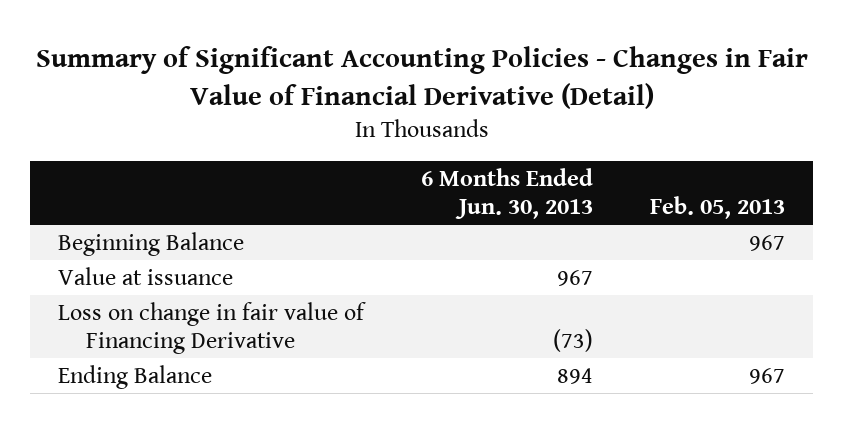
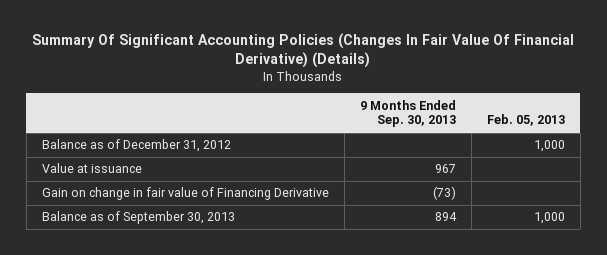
[35,46,808,109] Summary of Significant Accounting Policies - Changes in Fair Value of Financial Derivative (Detail) -> [32,33,575,69] Summary Of Significant Accounting Policies (Changes In Fair Value Of Financial Derivative) (Details)
[421,167,594,220] 6 Months Ended Jun. 30, 2013 -> none
none -> [359,99,456,128] 9 Months Ended Sep. 30, 2013
[58,231,245,256] Beginning Balance -> none
none -> [41,139,231,153] Balance as of December 31, 2012
[58,364,213,389] Ending Balance -> none
[58,301,367,355] Loss on change in fair value of Financing Derivative -> [41,187,329,201] Gain on change in fair value of Financing Derivative
none -> [41,211,235,225] Balance as of September 30, 2013

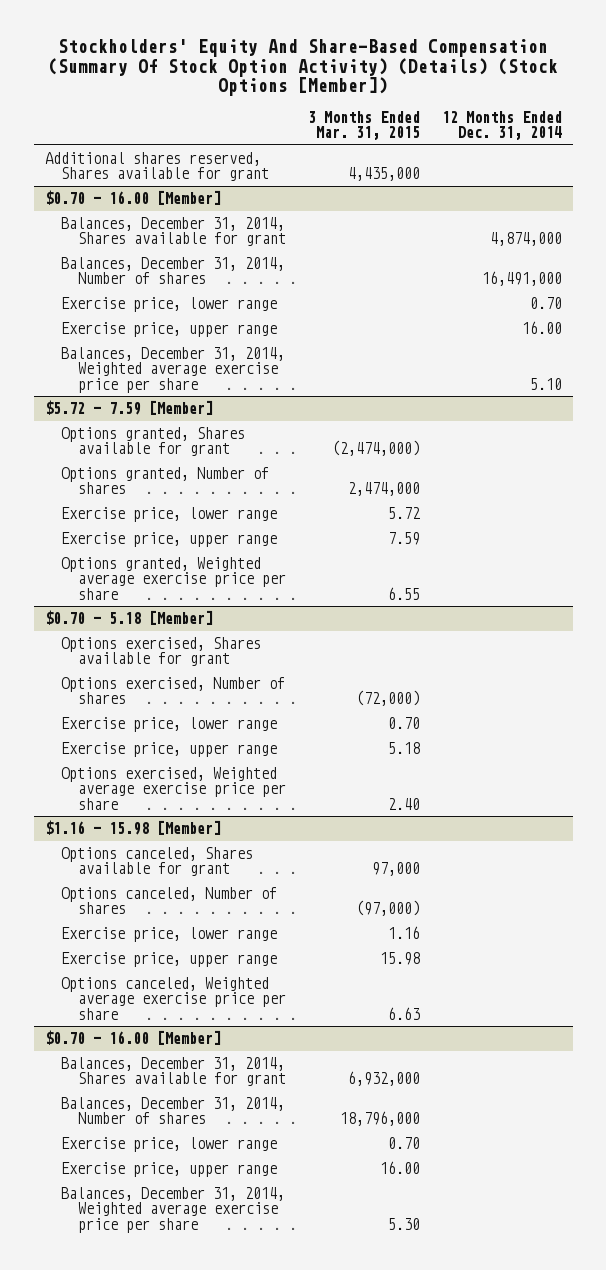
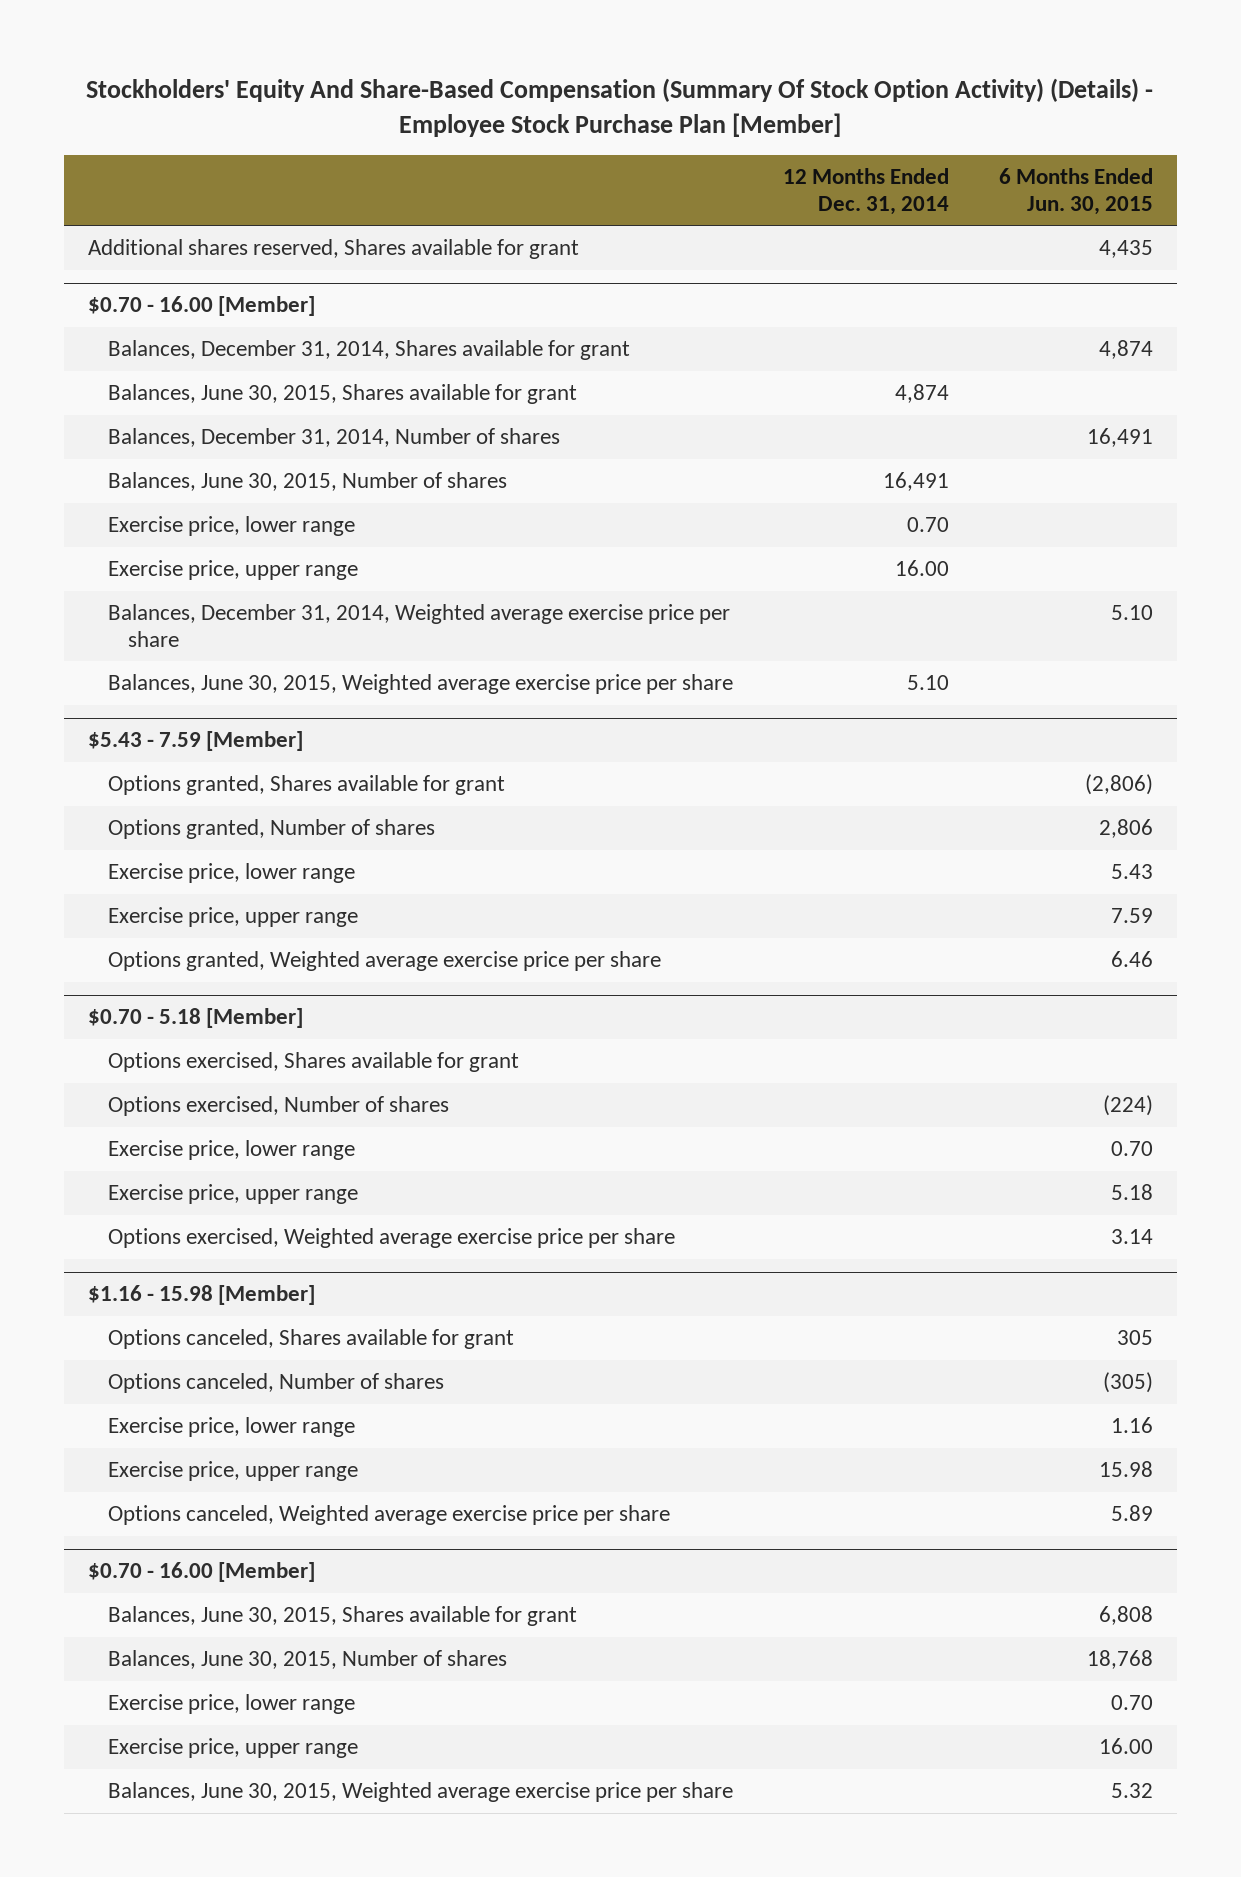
[48,39,559,97] Stockholders' Equity And Share-Based Compensation (Summary Of Stock Option Activity) (Details) (Stock Options [Member]) -> [86,78,1154,137] Stockholders' Equity And Share-Based Compensation (Summary Of Stock Option Activity) (Details) - Employee Stock Purchase Plan [Member]
[307,110,420,141] 3 Months Ended Mar. 31, 2015 -> none
none -> [998,168,1153,215] 6 Months Ended Jun. 30, 2015
[61,1057,286,1087] Balances, December 31, 2014, Shares available for grant -> [108,340,631,361] Balances, December 31, 2014, Shares available for grant
[61,217,286,247] Balances, December 31, 2014, Shares available for grant -> [108,384,578,405] Balances, June 30, 2015, Shares available for grant
[489,232,562,247] 4,874,000 -> [894,384,949,404] 4,874
[61,1097,286,1125] Balances, December 31, 2014, Number of shares -> [108,428,561,448] Balances, December 31, 2014, Number of shares
[61,257,286,285] Balances, December 31, 2014, Number of shares -> [108,472,508,492] Balances, June 30, 2015, Number of shares
[481,271,562,287] 16,491,000 -> [882,472,949,492] 16,491
[61,1187,286,1233] Balances, December 31, 2014, Weighted average exercise price per share -> [108,604,731,647] Balances, December 31, 2014, Weighted average exercise price per share
[61,347,286,393] Balances, December 31, 2014, Weighted average exercise price per share -> [108,674,734,695] Balances, June 30, 2015, Weighted average exercise price per share
[44,400,213,416] $5.72 - 7.59 [Member] -> [88,731,304,752] $5.43 - 7.59 [Member]
none -> [108,1606,578,1627] Balances, June 30, 2015, Shares available for grant
none -> [108,1650,508,1670] Balances, June 30, 2015, Number of shares
none -> [108,1782,734,1803] Balances, June 30, 2015, Weighted average exercise price per share

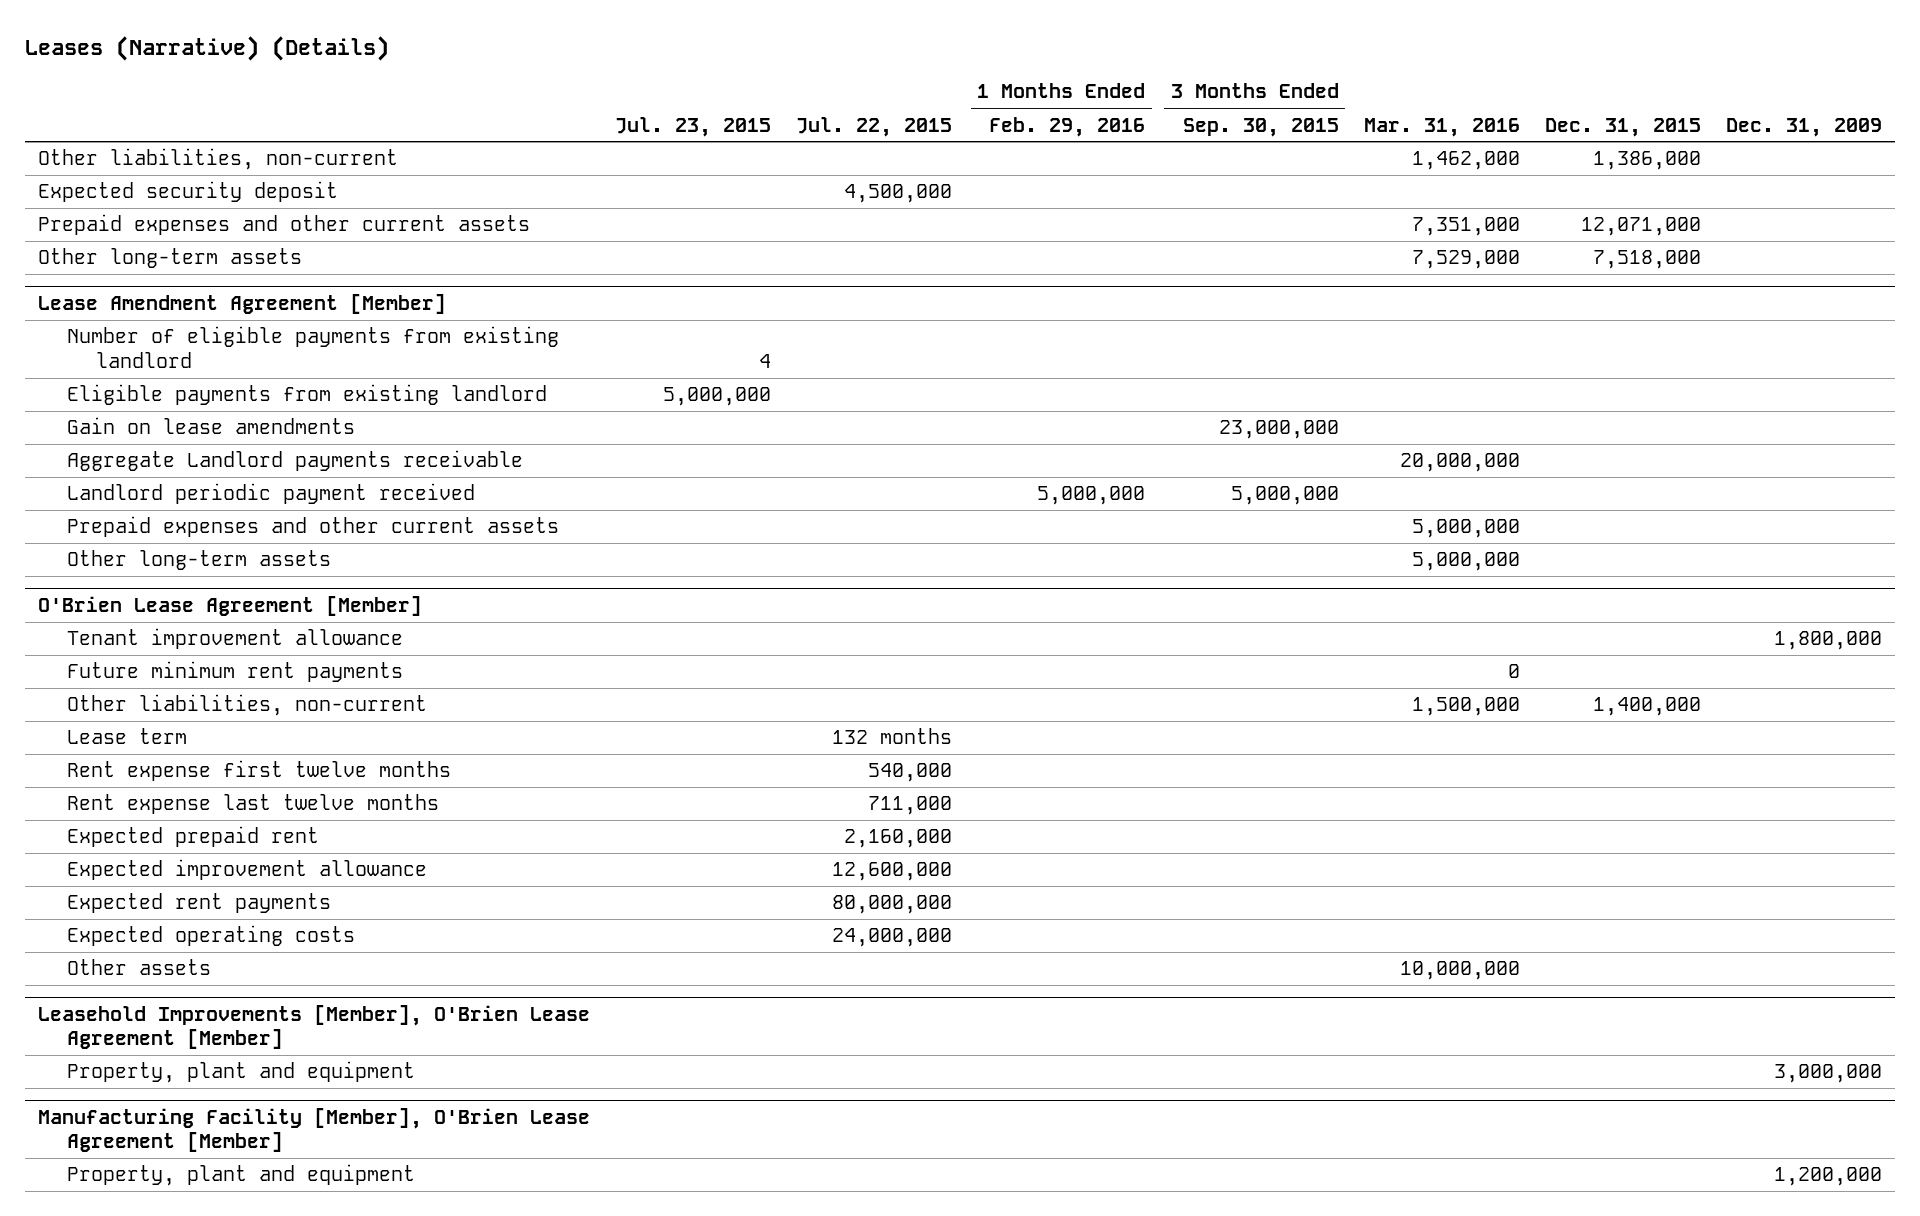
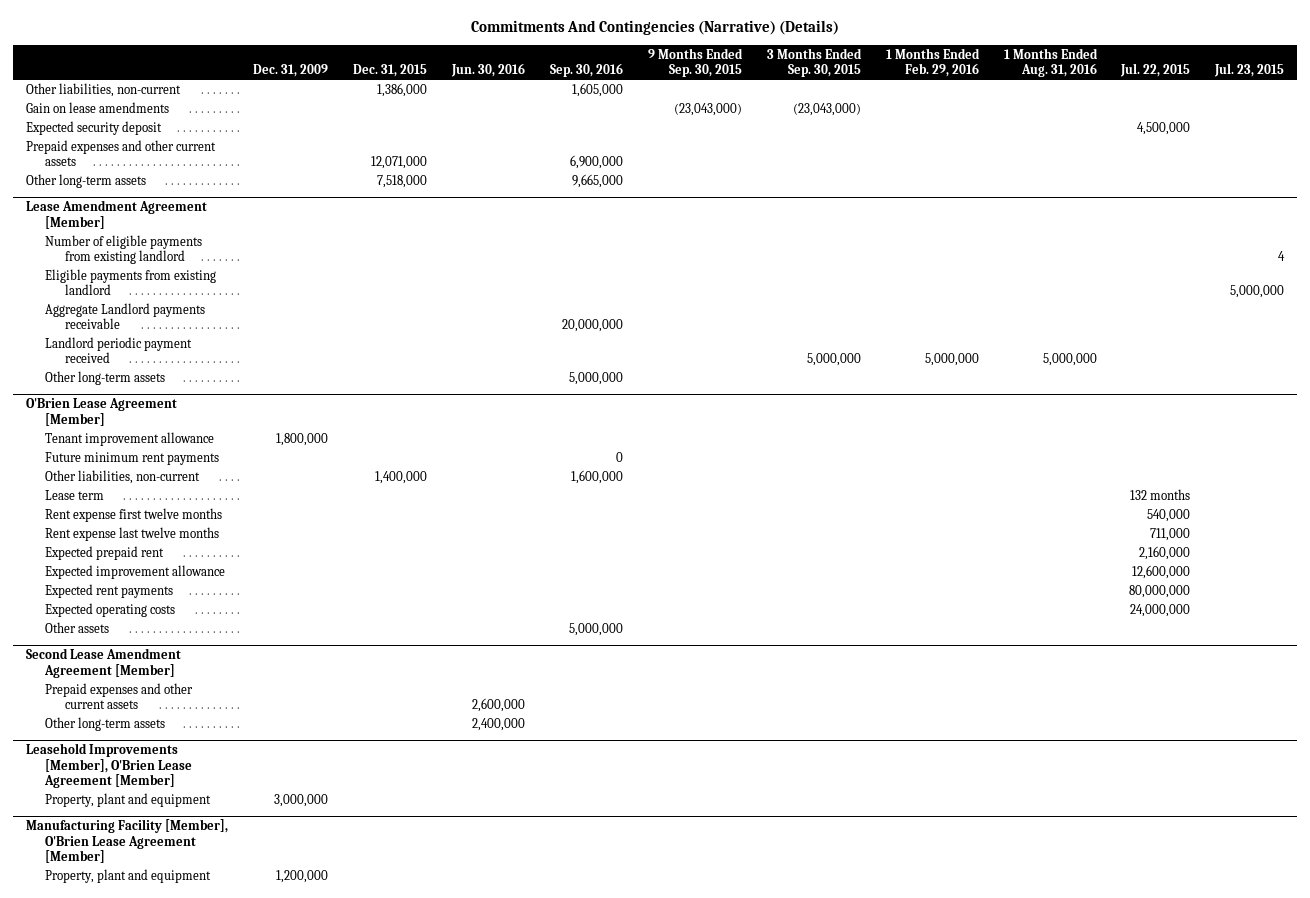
[25,36,390,62] Leases (Narrative) (Details) -> [471,20,840,36] Commitments And Contingencies (Narrative) (Details)
[1363,117,1520,137] Mar. 31, 2016 -> none
none -> [450,62,525,77] Jun. 30, 2016
none -> [549,62,623,77] Sep. 30, 2016
none -> [647,47,743,77] 9 Months Ended Sep. 30, 2015
none -> [1003,47,1098,77] 1 Months Ended Aug. 31, 2016
none -> [25,101,169,113] Gain on lease amendments
[67,417,356,435] Gain on lease amendments -> none
[67,516,560,538] Prepaid expenses and other current assets -> none
none -> [25,648,181,678] Second Lease Amendment Agreement [Member]
none -> [45,682,194,709] Prepaid expenses and other current assets
none -> [45,716,166,731] Other long-term assets

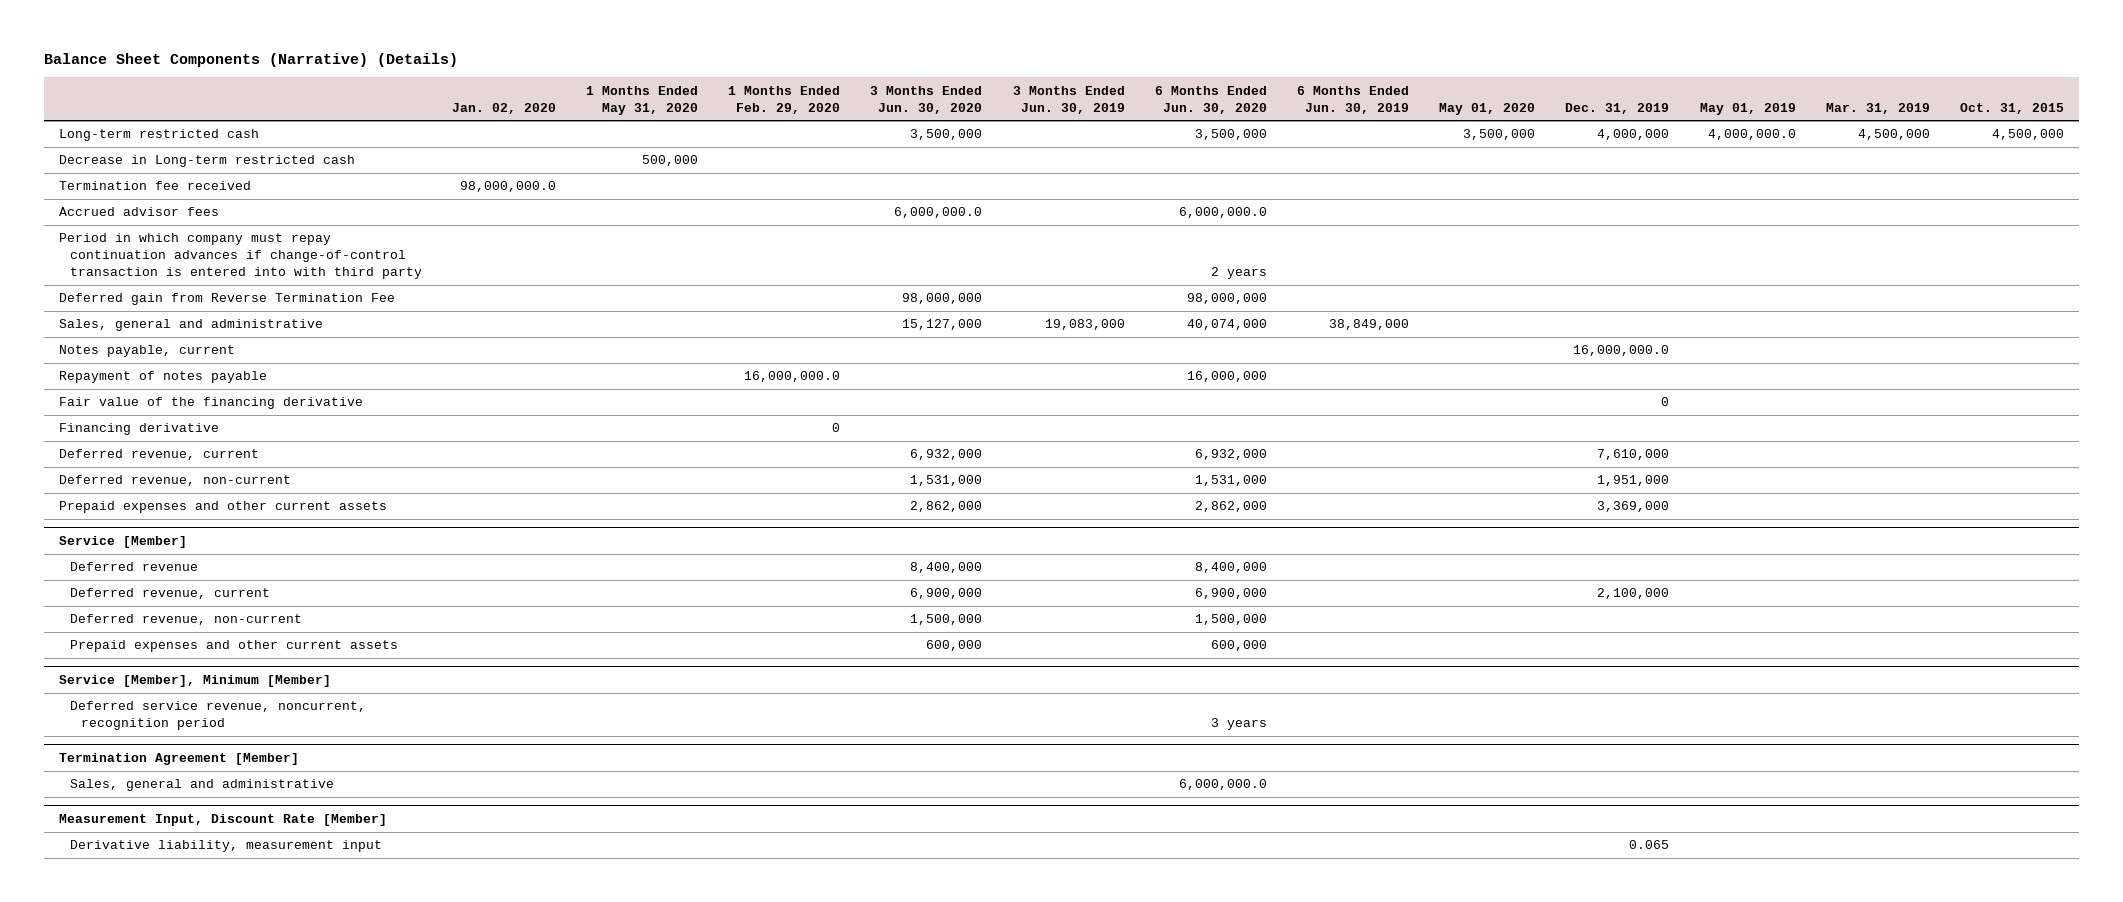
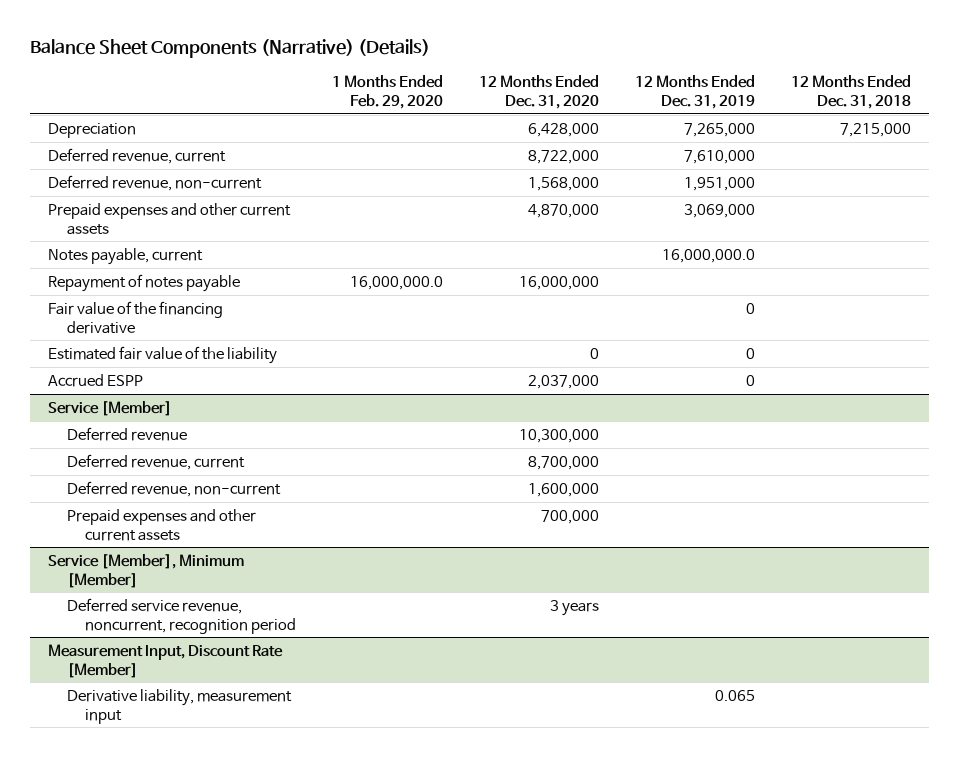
[451,102,556,114] Jan. 02, 2020 -> none
[586,85,699,115] 1 Months Ended May 31, 2020 -> none
[870,85,983,114] 3 Months Ended Jun. 30, 2020 -> none
[1012,85,1125,114] 3 Months Ended Jun. 30, 2019 -> none
[1154,85,1267,114] 6 Months Ended Jun. 30, 2020 -> none
[1297,85,1410,114] 6 Months Ended Jun. 30, 2019 -> none
[1439,102,1536,115] May 01, 2020 -> none
[1565,102,1670,114] Dec. 31, 2019 -> none
[1699,102,1796,115] May 01, 2019 -> none
[1825,102,1930,114] Mar. 31, 2019 -> none
[1960,102,2065,114] Oct. 31, 2015 -> none
none -> [479,74,600,109] 12 Months Ended Dec. 31, 2020
none -> [635,74,756,109] 12 Months Ended Dec. 31, 2019
none -> [791,74,912,109] 12 Months Ended Dec. 31, 2018
[58,129,259,142] Long-term restricted cash -> none
[58,155,355,168] Decrease in Long-term restricted cash -> none
[58,181,251,191] Termination fee received -> none
[58,207,219,217] Accrued advisor fees -> none
[58,233,422,280] Period in which company must repay continuation advances if change-of-control transaction is entered into with third party -> none
[58,293,395,306] Deferred gain from Reverse Termination Fee -> none
[58,319,323,332] Sales, general and administrative -> none
[58,423,219,436] Financing derivative -> none
none -> [47,122,136,138] Depreciation
[58,345,235,358] Notes payable, current -> [47,247,203,265] Notes payable, current
[58,371,267,384] Repayment of notes payable -> [47,273,240,292] Repayment of notes payable
[58,397,363,410] Fair value of the financing derivative -> [47,300,223,334] Fair value of the financing derivative
none -> [47,345,277,364] Estimated fair value of the liability
none -> [47,373,143,387] Accrued ESPP
[58,752,299,765] Termination Agreement [Member] -> none
[69,779,334,792] Sales, general and administrative -> none

